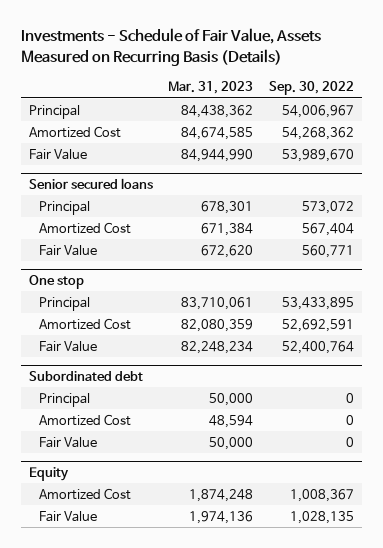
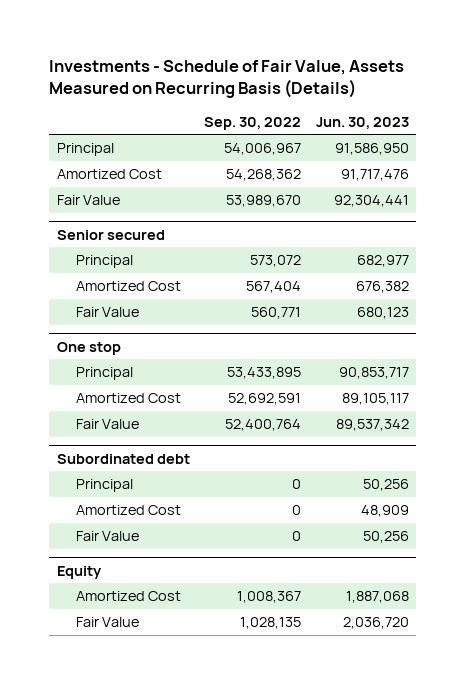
[168,81,254,95] Mar. 31, 2023 -> none
none -> [315,116,409,129] Jun. 30, 2023
[28,178,153,190] Senior secured loans -> [56,229,165,240] Senior secured

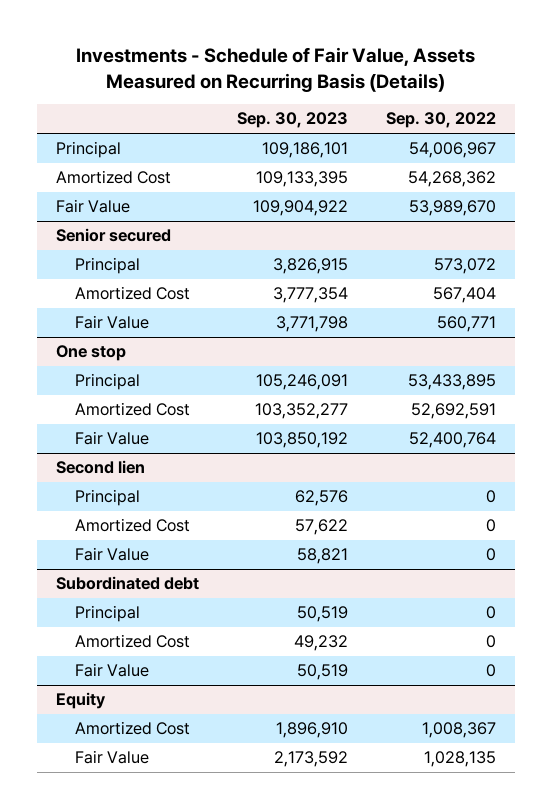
[315,116,409,129] Jun. 30, 2023 -> none
none -> [237,112,349,129] Sep. 30, 2023
none -> [55,460,145,475] Second lien
none -> [75,489,141,507] Principal
none -> [75,518,191,533] Amortized Cost
none -> [75,547,150,562] Fair Value

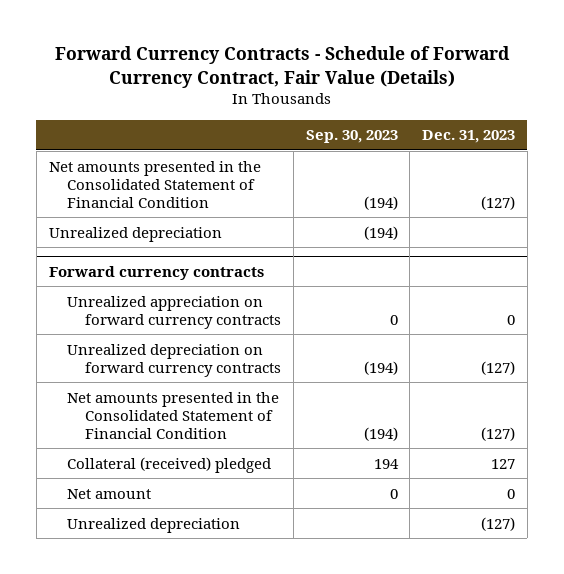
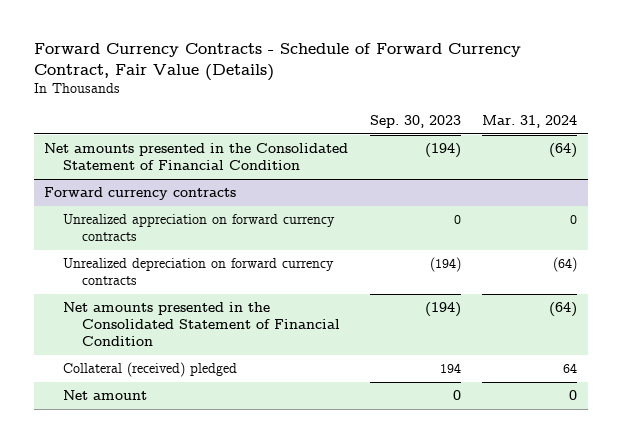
[422,130,516,144] Dec. 31, 2023 -> none
none -> [482,114,578,128] Mar. 31, 2024
[48,226,222,242] Unrealized depreciation -> none
[66,517,240,533] Unrealized depreciation -> none

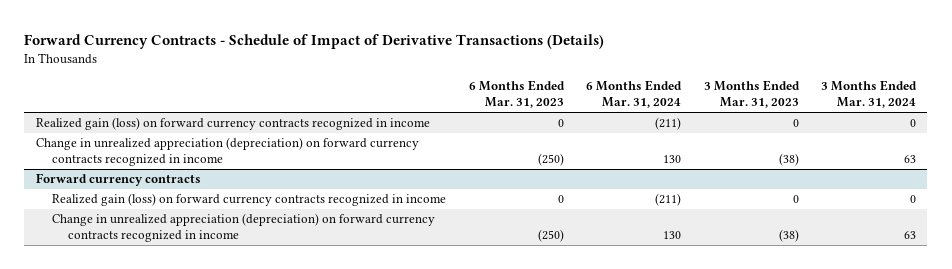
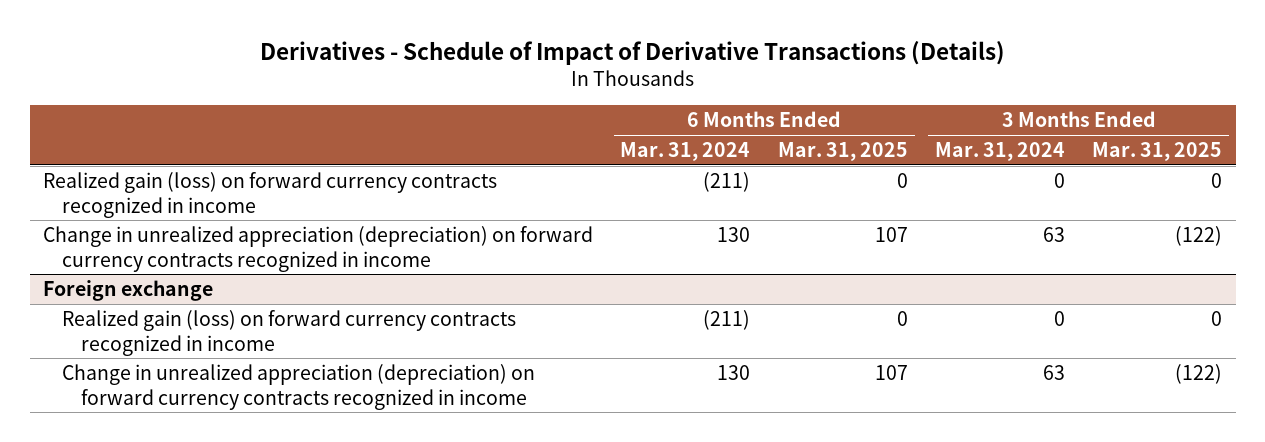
[24,33,605,49] Forward Currency Contracts - Schedule of Impact of Derivative Transactions (Details) -> [259,40,1005,65] Derivatives - Schedule of Impact of Derivative Transactions (Details)
[468,80,565,109] 6 Months Ended Mar. 31, 2023 -> none
[703,80,800,109] 3 Months Ended Mar. 31, 2023 -> none
none -> [777,141,908,161] Mar. 31, 2025
none -> [1092,141,1223,161] Mar. 31, 2025
[35,173,201,187] Forward currency contracts -> [43,279,214,301] Foreign exchange

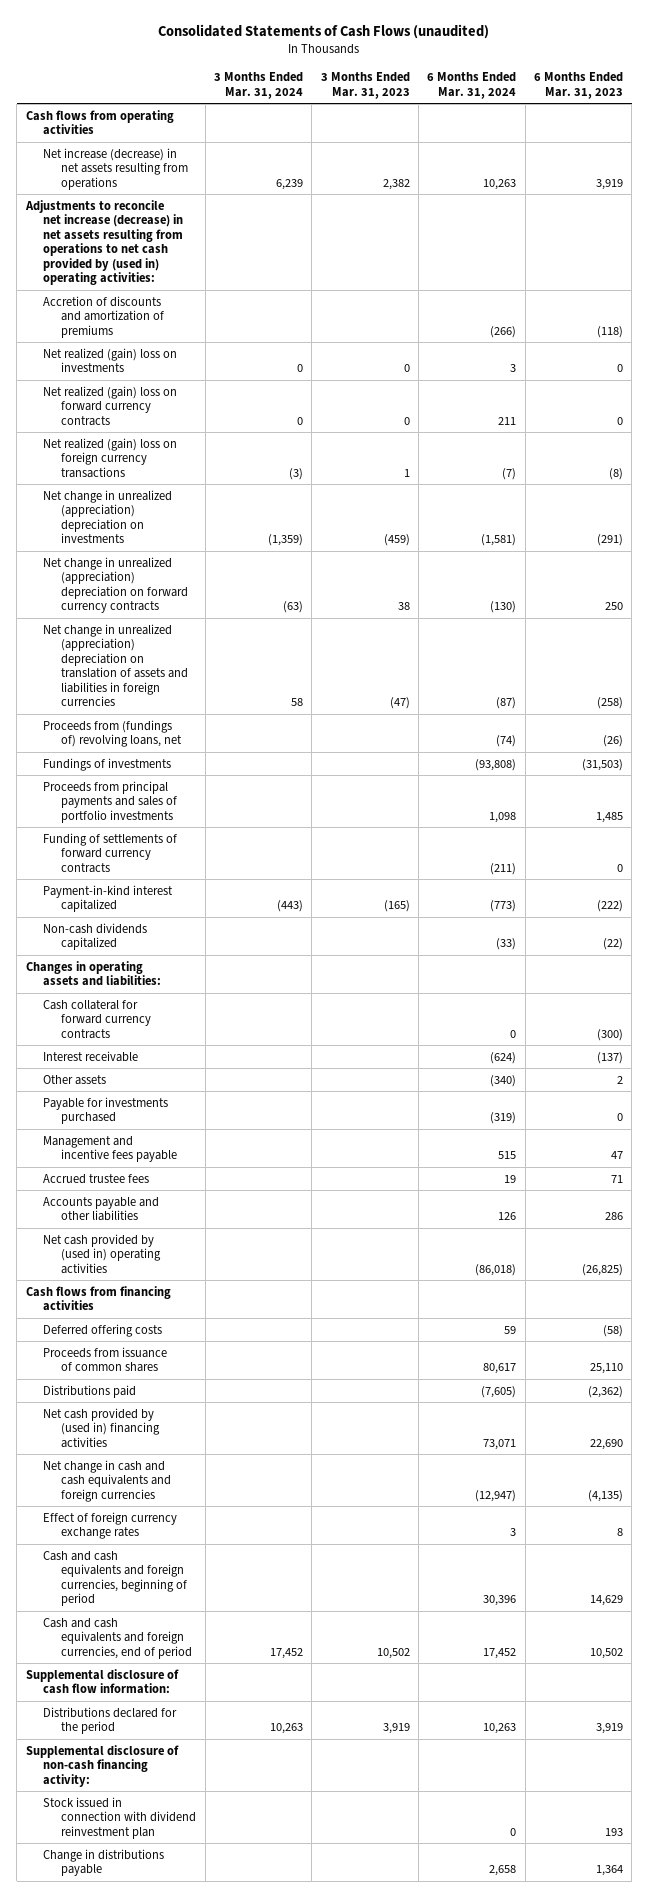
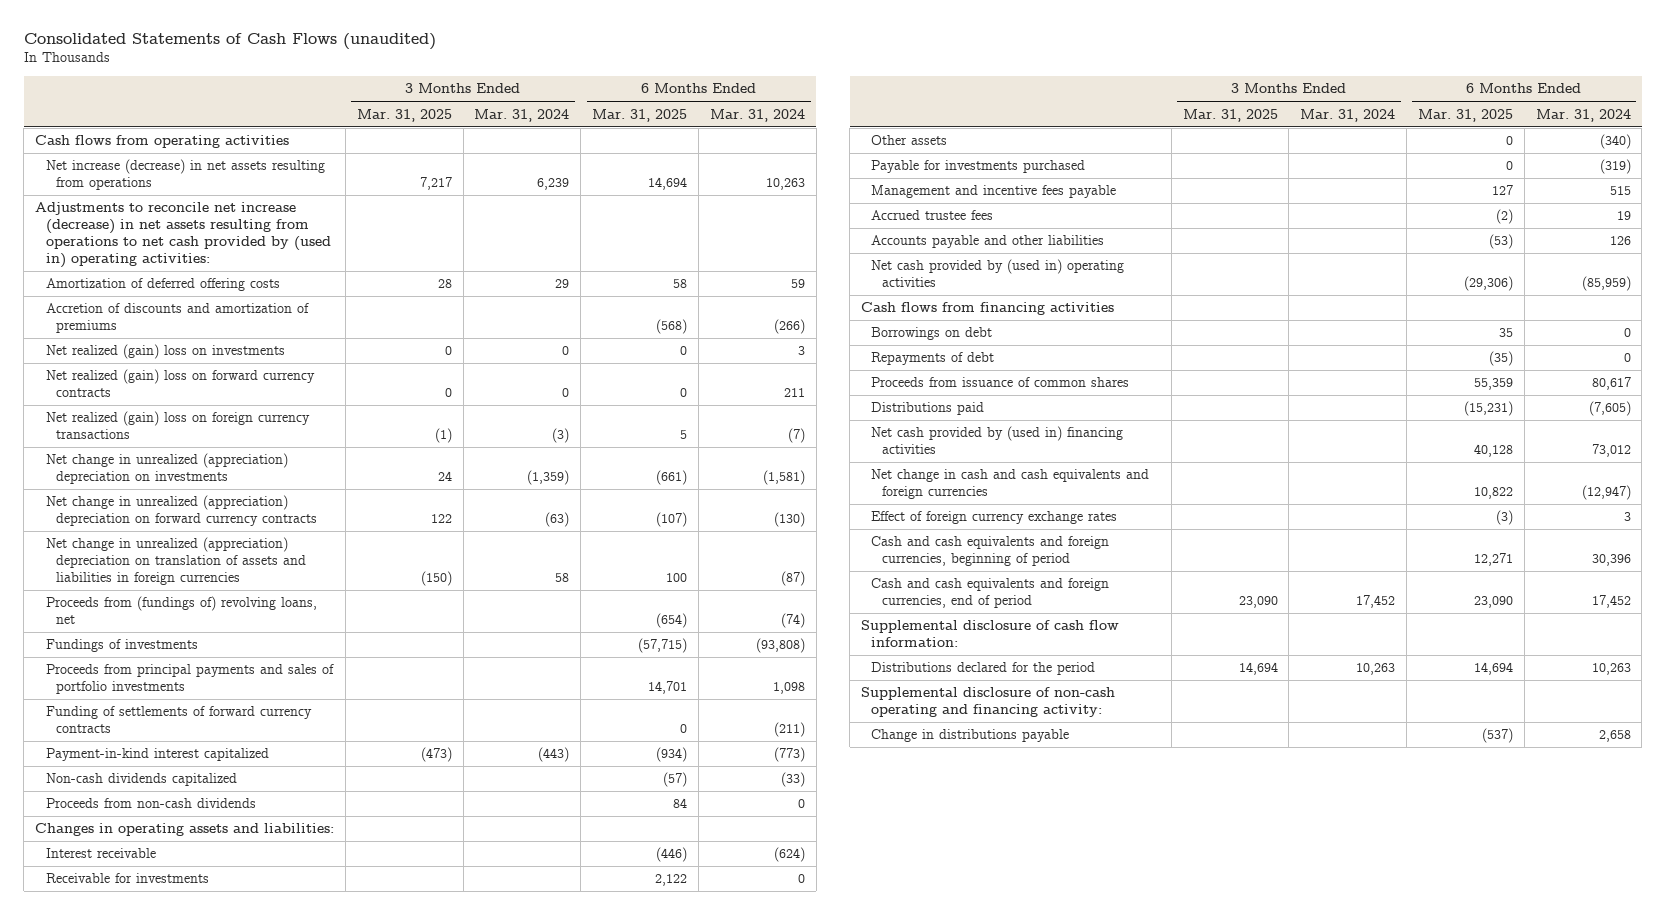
[320,72,410,99] 3 Months Ended Mar. 31, 2023 -> none
[534,72,624,99] 6 Months Ended Mar. 31, 2023 -> none
none -> [356,108,452,122] Mar. 31, 2025
none -> [592,108,688,122] Mar. 31, 2025
none -> [45,278,280,292] Amortization of deferred offering costs
none -> [45,798,256,809] Proceeds from non-cash dividends
[43,999,152,1039] Cash collateral for forward currency contracts -> none
none -> [45,873,209,884] Receivable for investments
[475,1263,517,1276] (86,018) -> [1581,276,1631,292] (85,959)
[43,1323,163,1337] Deferred offering costs -> none
none -> [871,327,993,341] Borrowings on debt
none -> [871,352,995,366] Repayments of debt
[483,1438,517,1450] 73,071 -> [1591,444,1631,458] 73,012
[43,1796,197,1839] Stock issued in connection with dividend reinvestment plan -> none
[25,1744,179,1787] Supplemental disclosure of non-cash financing activity: -> [860,687,1115,718] Supplemental disclosure of non-cash operating and financing activity:

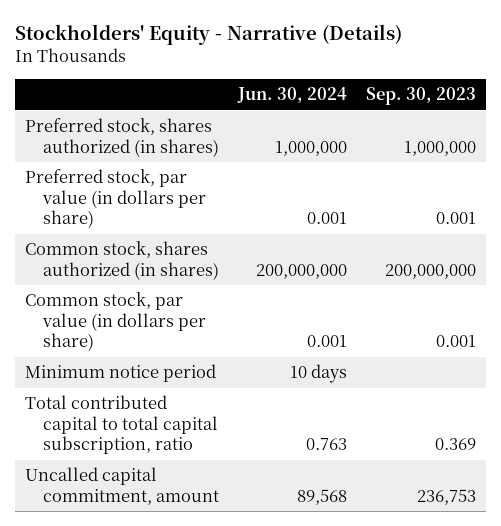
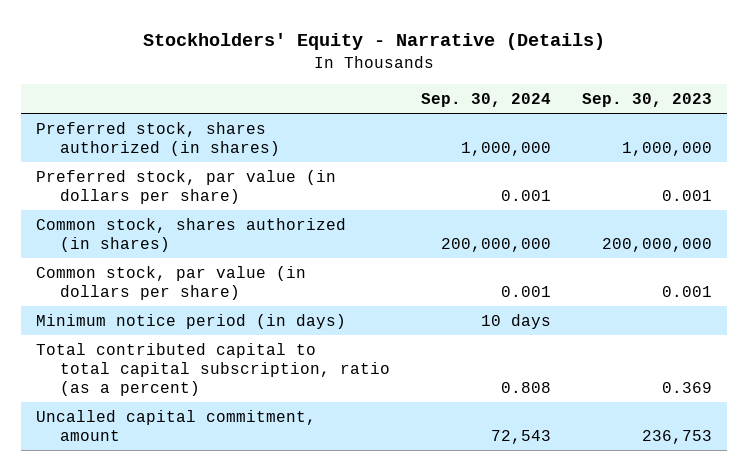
[236,87,347,104] Jun. 30, 2024 -> none
none -> [421,93,552,108] Sep. 30, 2024
[24,364,216,383] Minimum notice period -> [36,313,347,329] Minimum notice period (in days)
[24,395,218,455] Total contributed capital to total capital subscription, ratio -> [36,342,391,397] Total contributed capital to total capital subscription, ratio (as a percent)

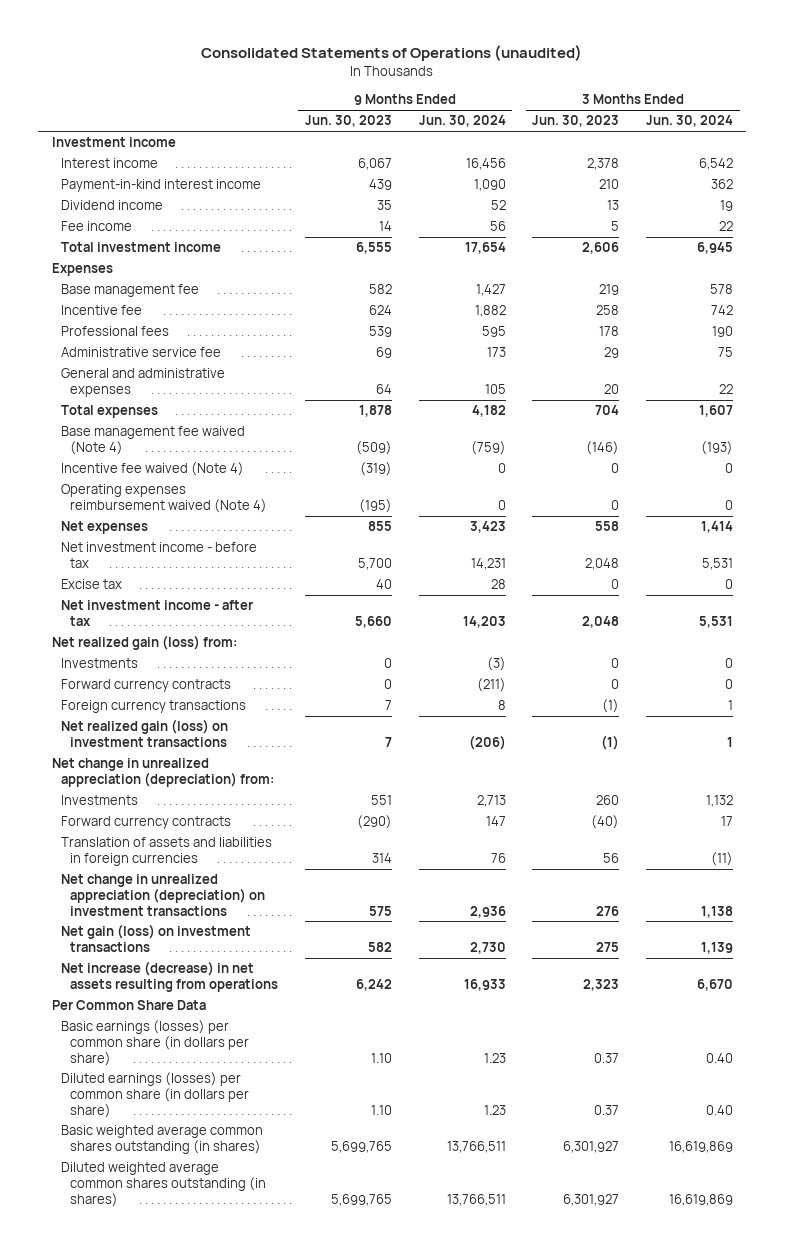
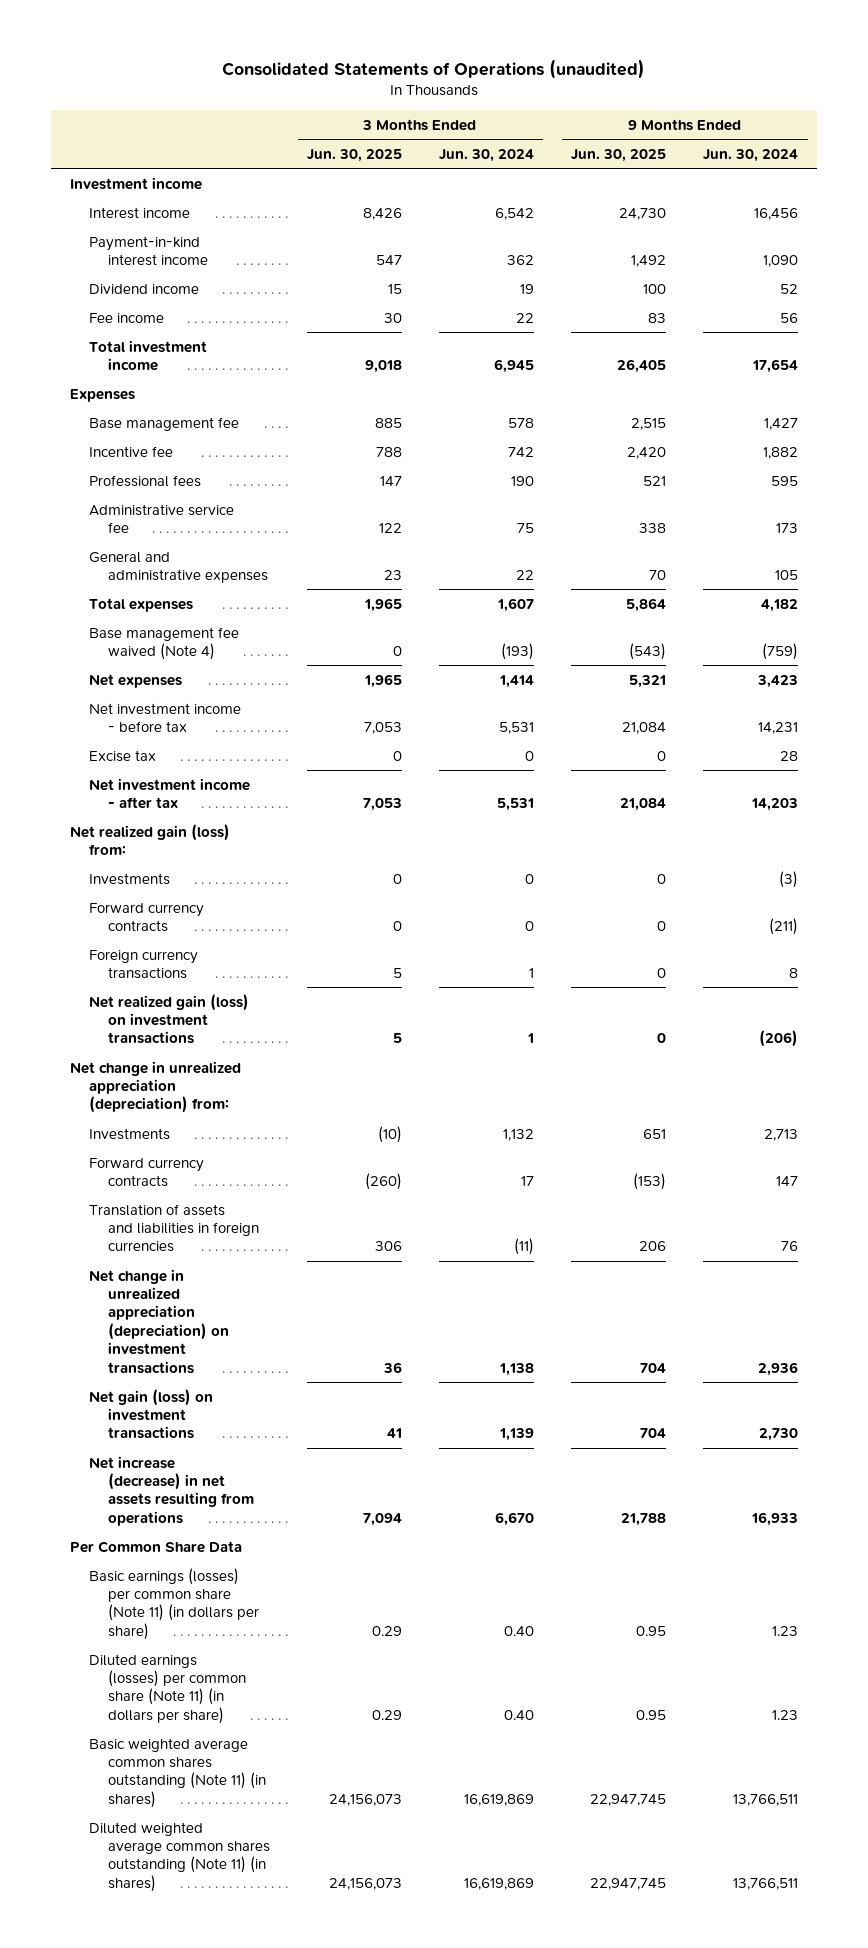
[304,115,392,128] Jun. 30, 2023 -> none
[532,115,620,128] Jun. 30, 2023 -> none
none -> [306,149,402,163] Jun. 30, 2025
none -> [571,149,667,163] Jun. 30, 2025
[60,462,244,477] Incentive fee waived (Note 4) -> none
[60,484,268,513] Operating expenses reimbursement waived (Note 4) -> none
[60,1020,250,1066] Basic earnings (losses) per common share (in dollars per share) -> [88,1567,259,1640] Basic earnings (losses) per common share (Note 11) (in dollars per share)
[60,1072,250,1118] Diluted earnings (losses) per common share (in dollars per share) -> [88,1653,246,1724] Diluted earnings (losses) per common share (Note 11) (in dollars per share)
[60,1125,263,1154] Basic weighted average common shares outstanding (in shares) -> [88,1737,266,1808] Basic weighted average common shares outstanding (Note 11) (in shares)
[60,1162,267,1207] Diluted weighted average common shares outstanding (in shares) -> [88,1821,270,1892] Diluted weighted average common shares outstanding (Note 11) (in shares)

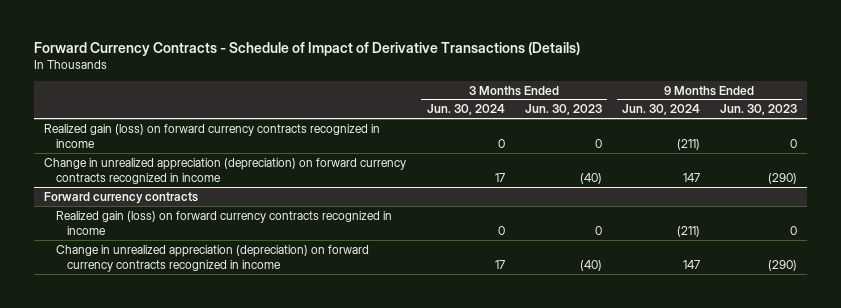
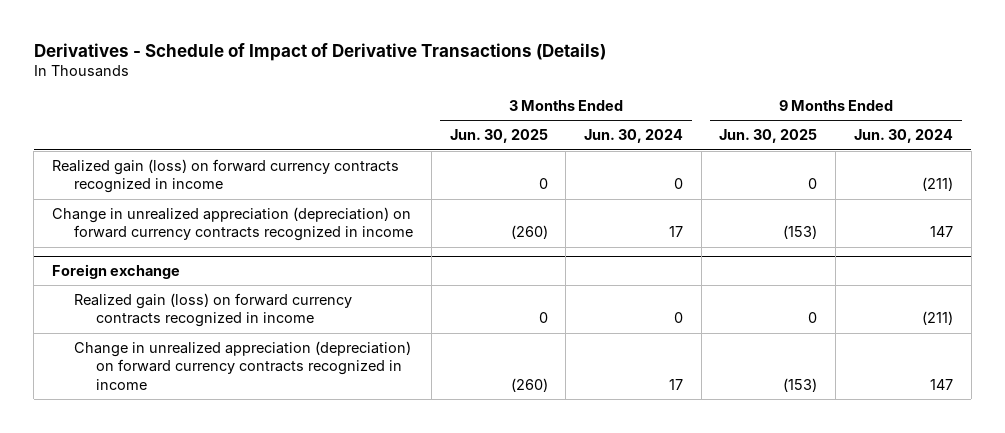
[34,41,581,56] Forward Currency Contracts - Schedule of Impact of Derivative Transactions (Details) -> [33,42,606,61] Derivatives - Schedule of Impact of Derivative Transactions (Details)
[524,104,602,116] Jun. 30, 2023 -> none
[720,104,798,116] Jun. 30, 2023 -> none
none -> [449,129,548,144] Jun. 30, 2025
none -> [719,129,818,144] Jun. 30, 2025
[44,191,199,204] Forward currency contracts -> [51,264,180,280] Foreign exchange

